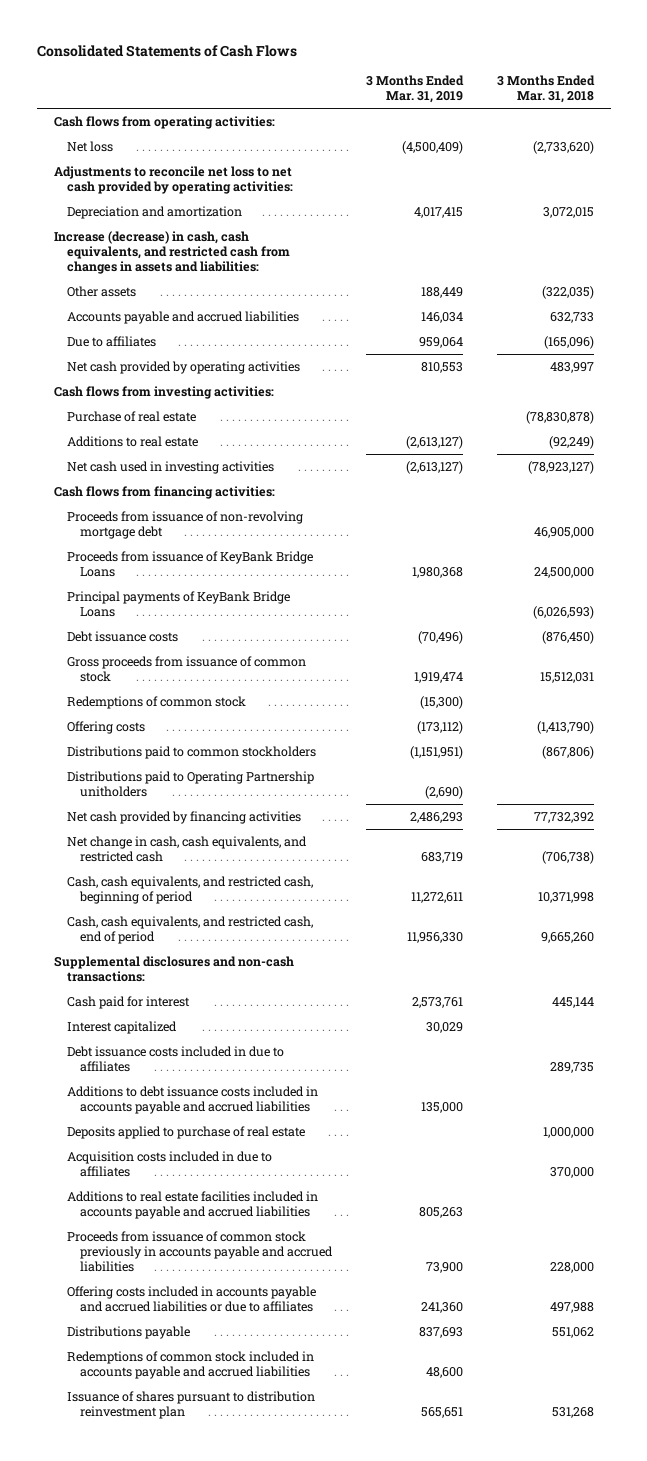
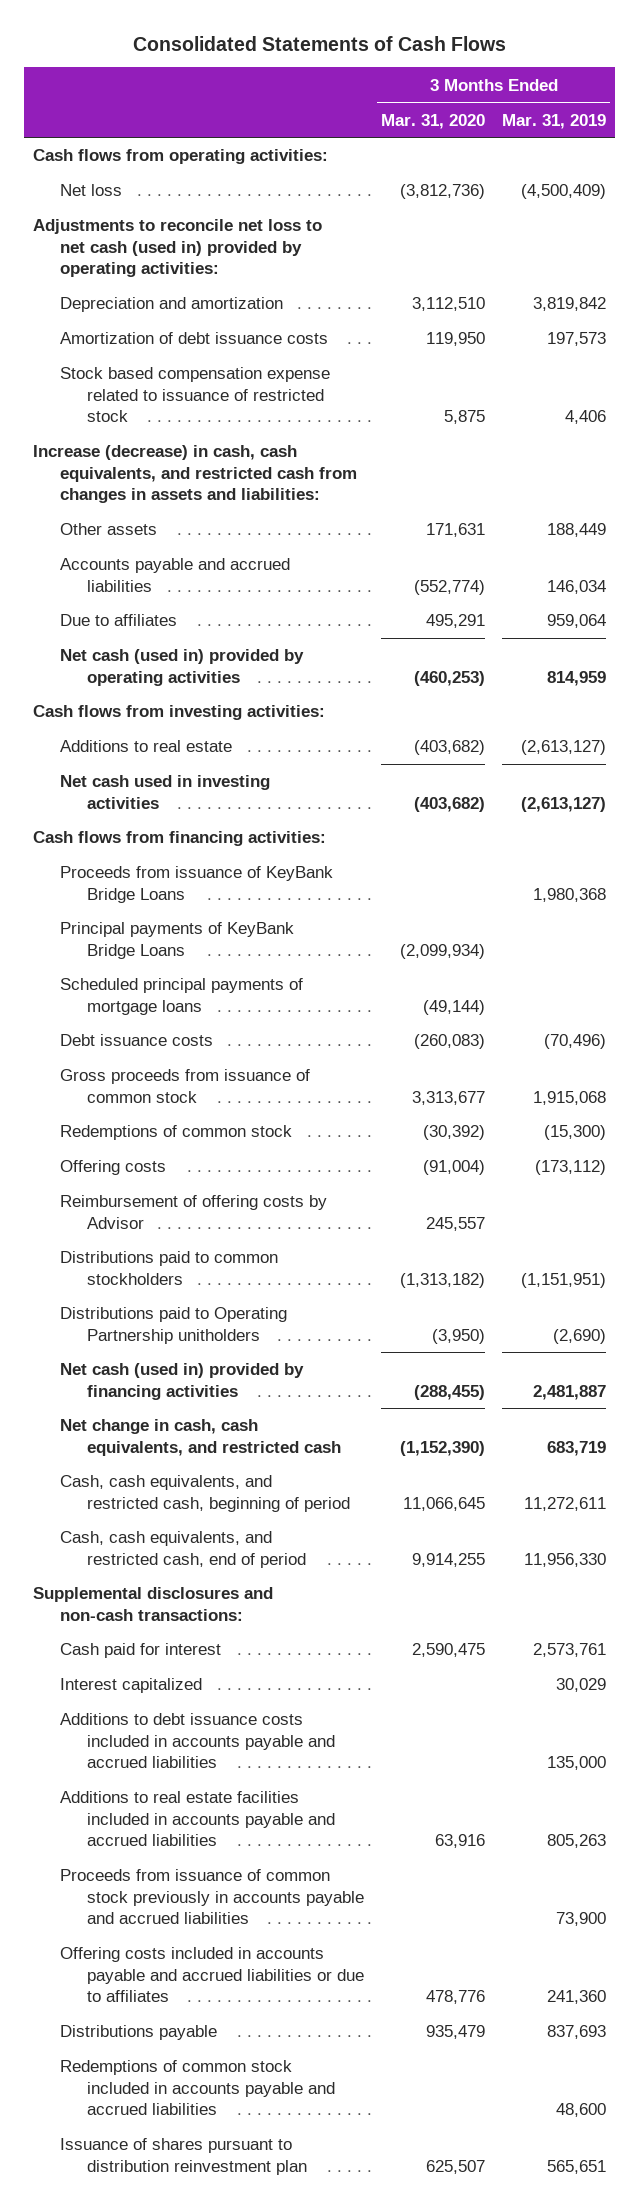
[496,75,595,104] 3 Months Ended Mar. 31, 2018 -> none
none -> [381,113,486,129] Mar. 31, 2020
[53,165,293,195] Adjustments to reconcile net loss to net cash provided by operating activities: -> [32,219,322,278] Adjustments to reconcile net loss to net cash (used in) provided by operating activities:
[413,206,463,218] 4,017,415 -> [533,297,607,312] 3,819,842
none -> [59,332,328,345] Amortization of debt issuance costs
none -> [59,367,330,423] Stock based compensation expense related to issuance of restricted stock
[66,360,300,374] Net cash provided by operating activities -> [59,649,304,686] Net cash (used in) provided by operating activities
[420,361,463,373] 810,553 -> [547,670,607,686] 814,959
[66,410,196,422] Purchase of real estate -> none
[66,510,303,540] Proceeds from issuance of non-revolving mortgage debt -> none
none -> [59,978,303,1015] Scheduled principal payments of mortgage loans
[413,672,463,684] 1,919,474 -> [533,1090,607,1105] 1,915,068
none -> [59,1195,327,1229] Reimbursement of offering costs by Advisor
[66,810,301,824] Net cash provided by financing activities -> [59,1363,304,1400] Net cash (used in) provided by financing activities
[409,811,463,823] 2,486,293 -> [533,1384,607,1400] 2,481,887
[66,1045,284,1073] Debt issuance costs included in due to affiliates -> none
[66,1125,305,1139] Deposits applied to purchase of real estate -> none
[66,1150,272,1178] Acquisition costs included in due to affiliates -> none

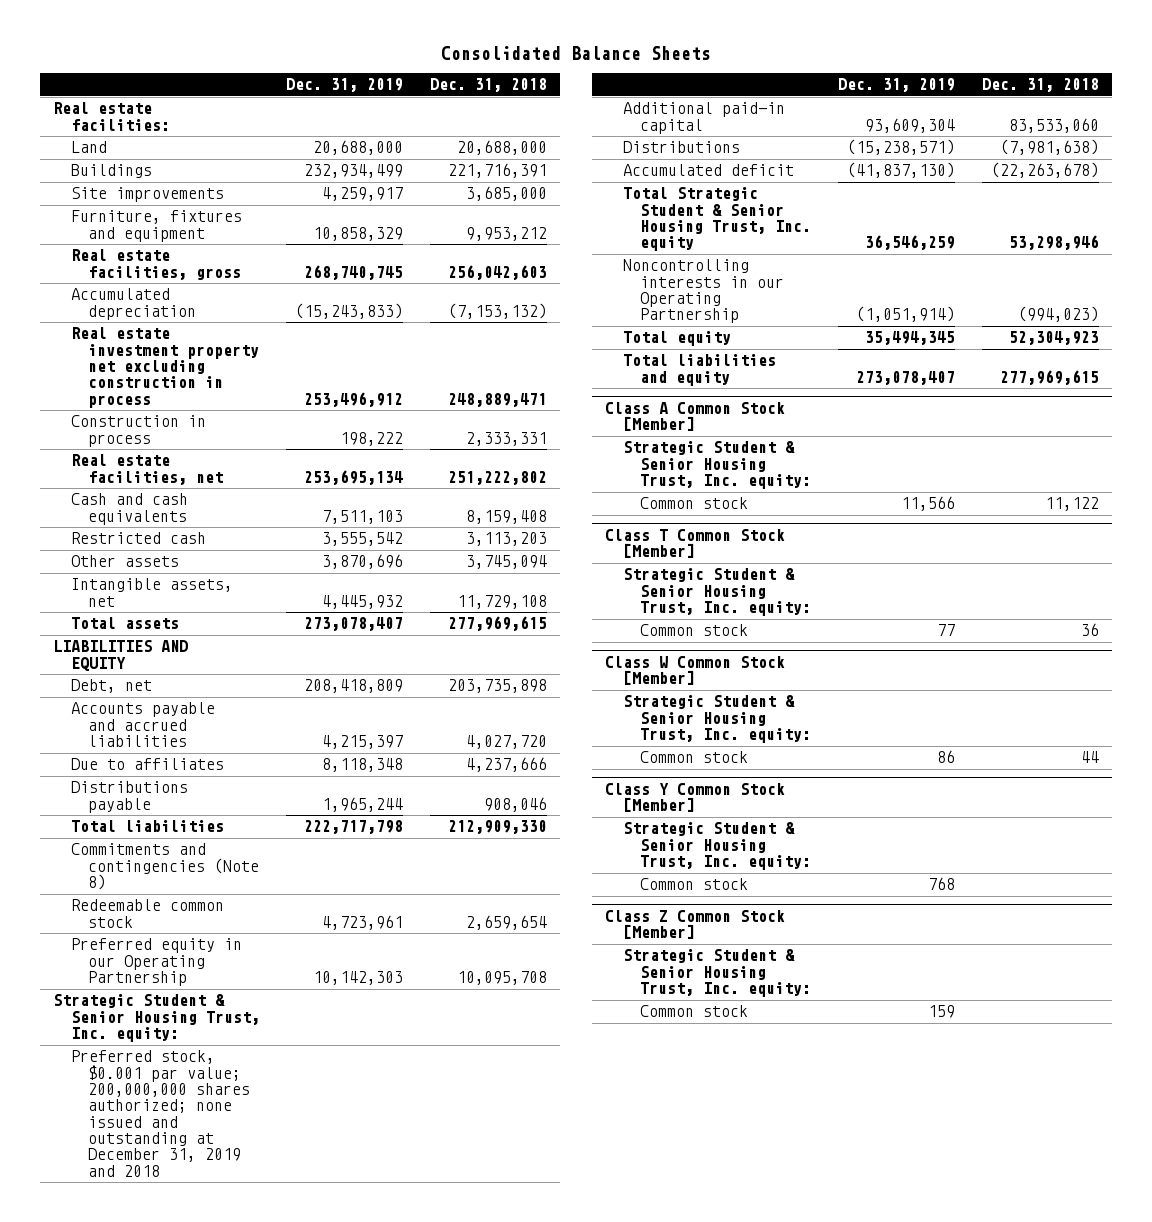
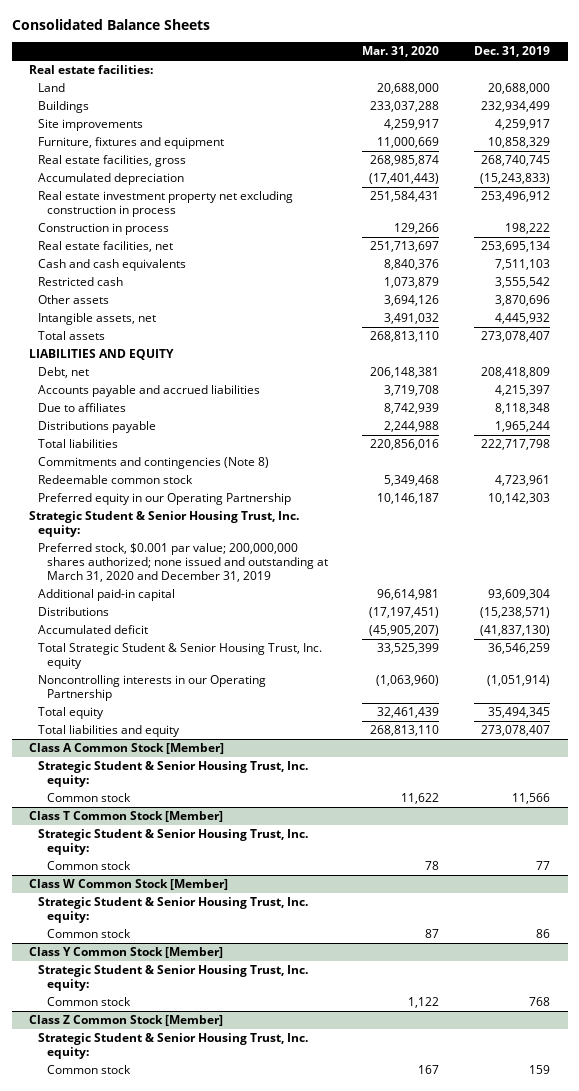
[429,78,547,93] Dec. 31, 2018 -> none
none -> [362,46,440,58] Mar. 31, 2020
[70,1050,250,1177] Preferred stock, $0.001 par value; 200,000,000 shares authorized; none issued and outstanding at December 31, 2019 and 2018 -> [37,543,328,583] Preferred stock, $0.001 par value; 200,000,000 shares authorized; none issued and outstanding at March 31, 2020 and December 31, 2019

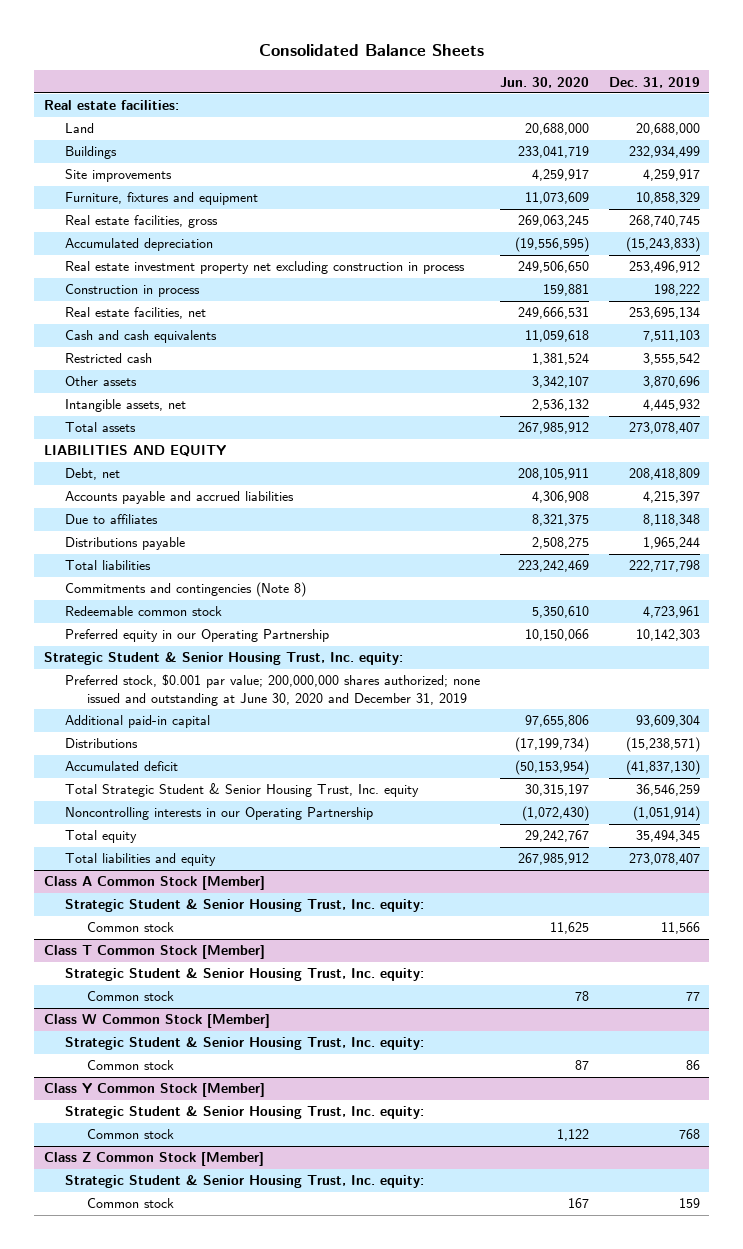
[362,46,440,58] Mar. 31, 2020 -> none
none -> [499,76,589,88] Jun. 30, 2020
[37,543,328,583] Preferred stock, $0.001 par value; 200,000,000 shares authorized; none issued and outstanding at March 31, 2020 and December 31, 2019 -> [65,674,481,707] Preferred stock, $0.001 par value; 200,000,000 shares authorized; none issued and outstanding at June 30, 2020 and December 31, 2019

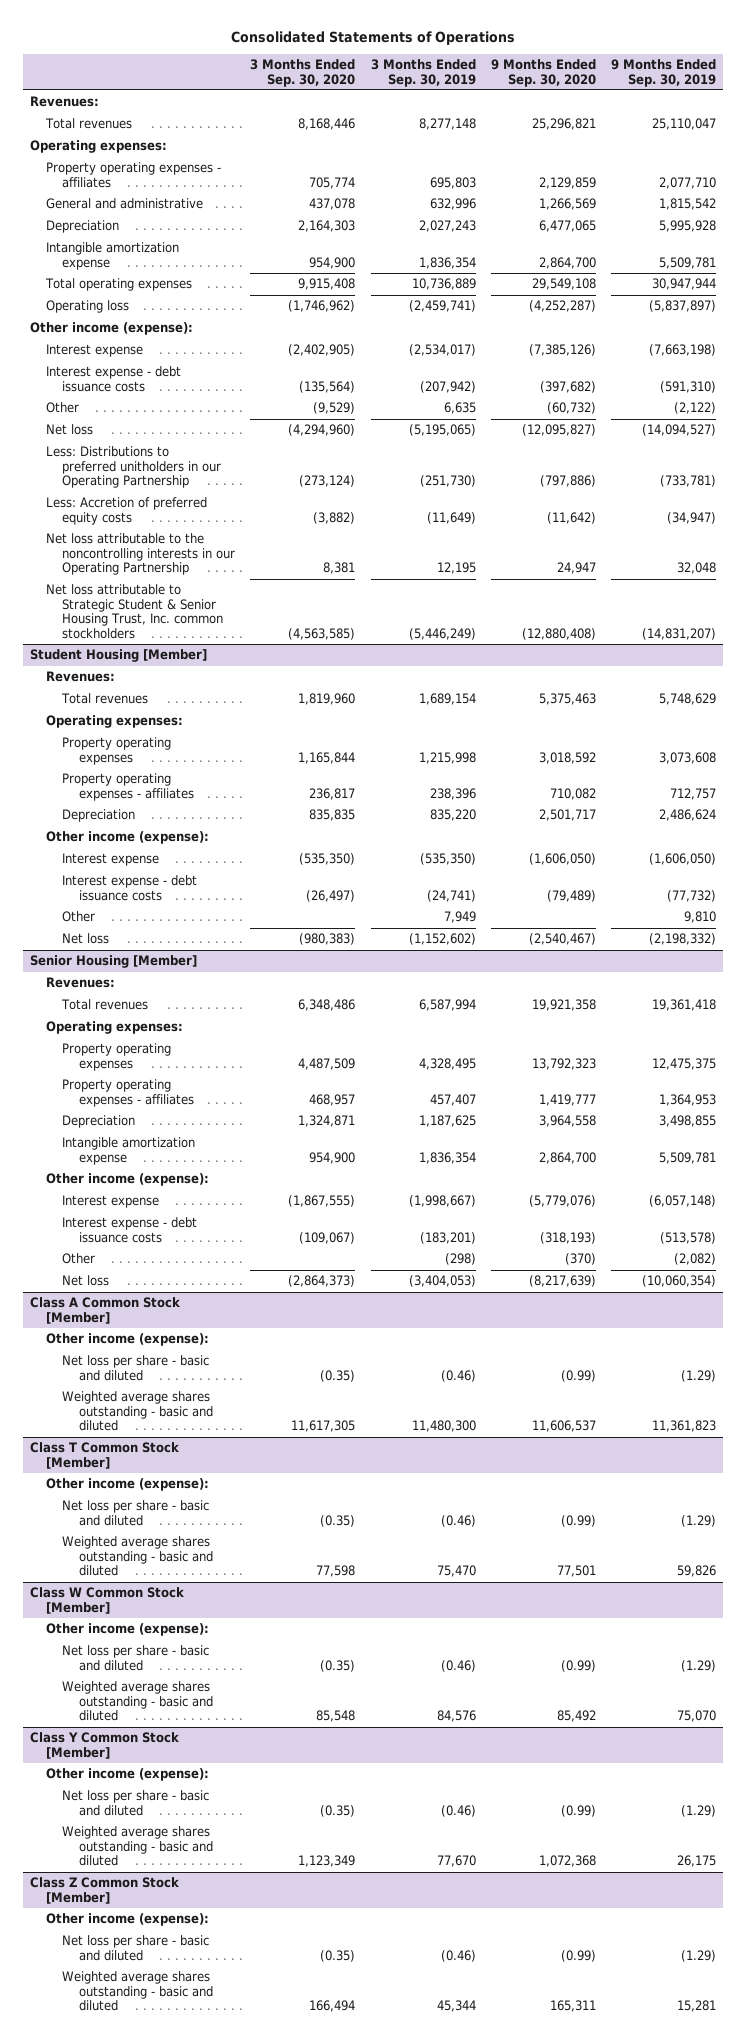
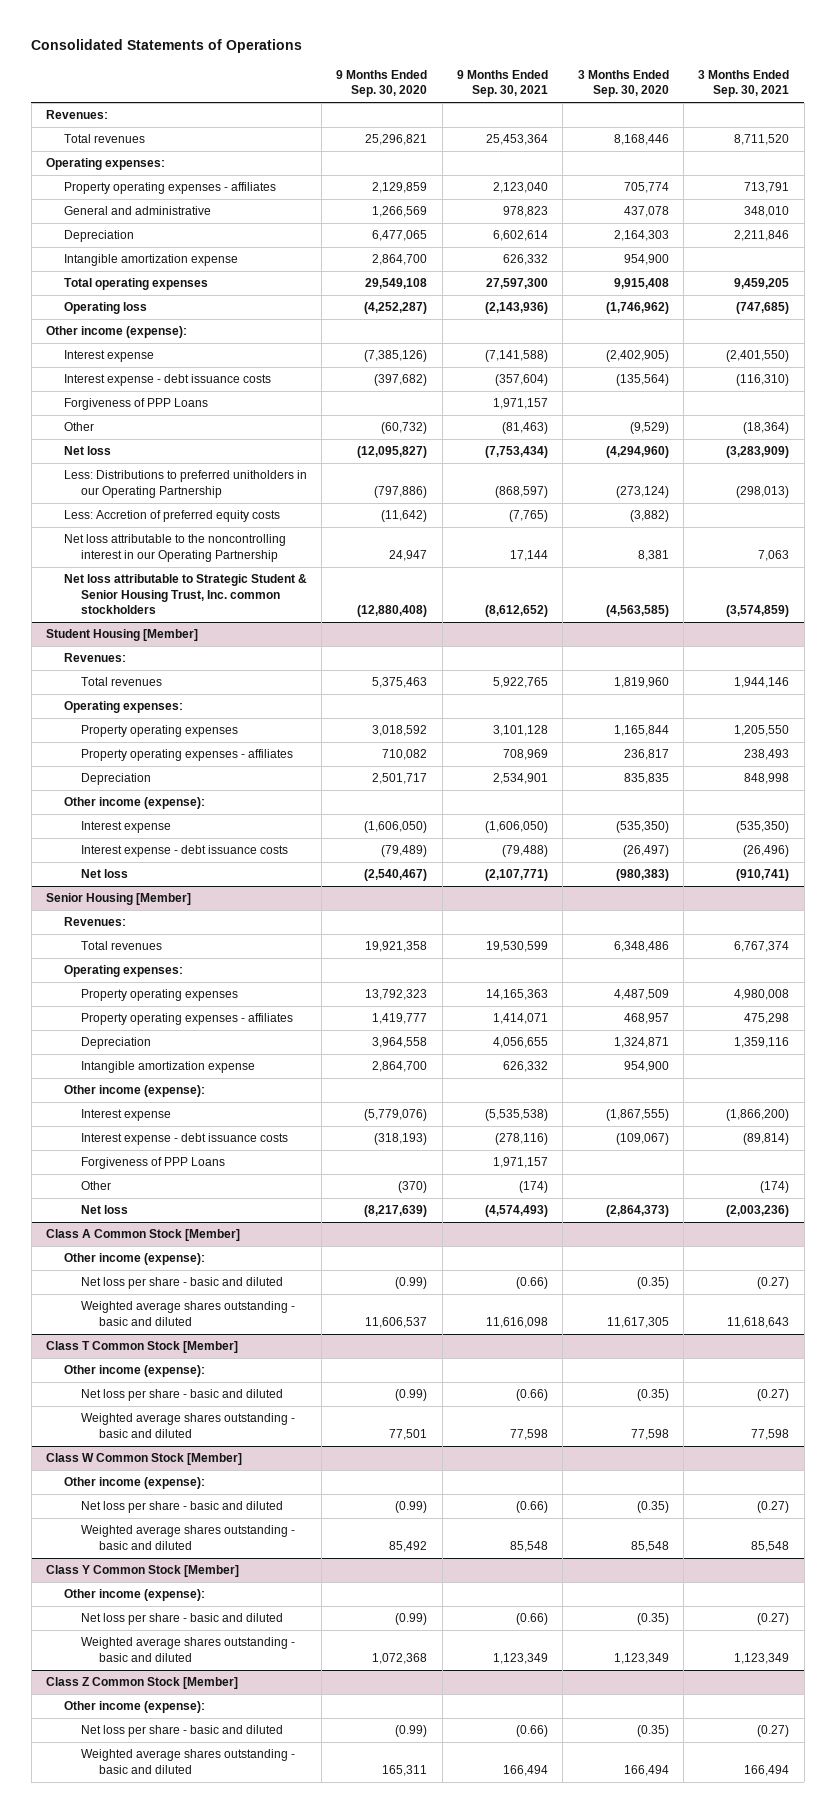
[370,59,476,87] 3 Months Ended Sep. 30, 2019 -> none
[610,59,716,87] 9 Months Ended Sep. 30, 2019 -> none
none -> [457,69,549,98] 9 Months Ended Sep. 30, 2021
none -> [698,69,790,98] 3 Months Ended Sep. 30, 2021
none -> [63,398,208,411] Forgiveness of PPP Loans
[46,533,236,576] Net loss attributable to the noncontrolling interests in our Operating Partnership -> [63,534,286,562] Net loss attributable to the noncontrolling interest in our Operating Partnership
[62,911,96,923] Other -> none
none -> [81,1157,226,1170] Forgiveness of PPP Loans

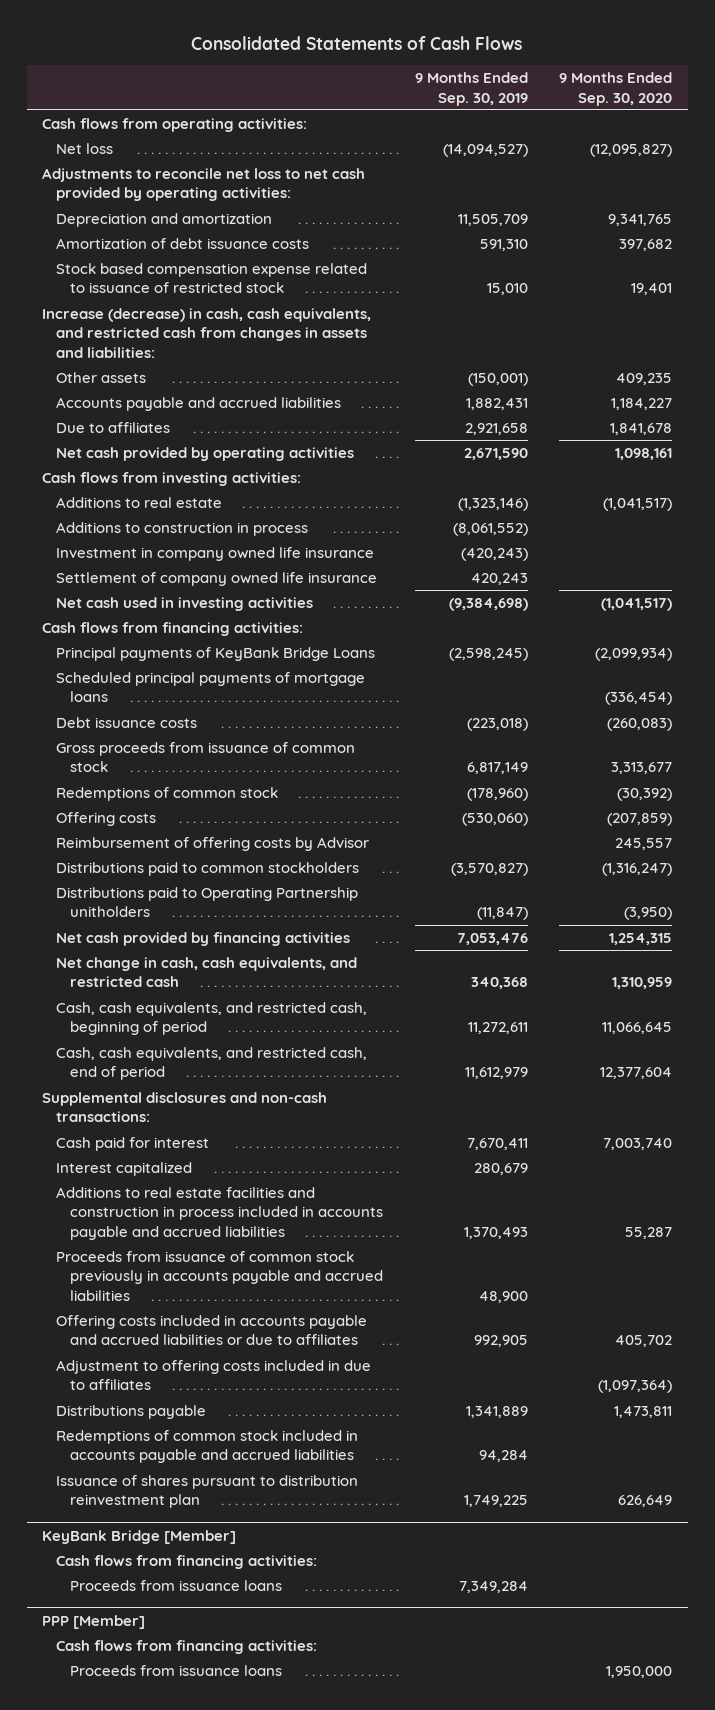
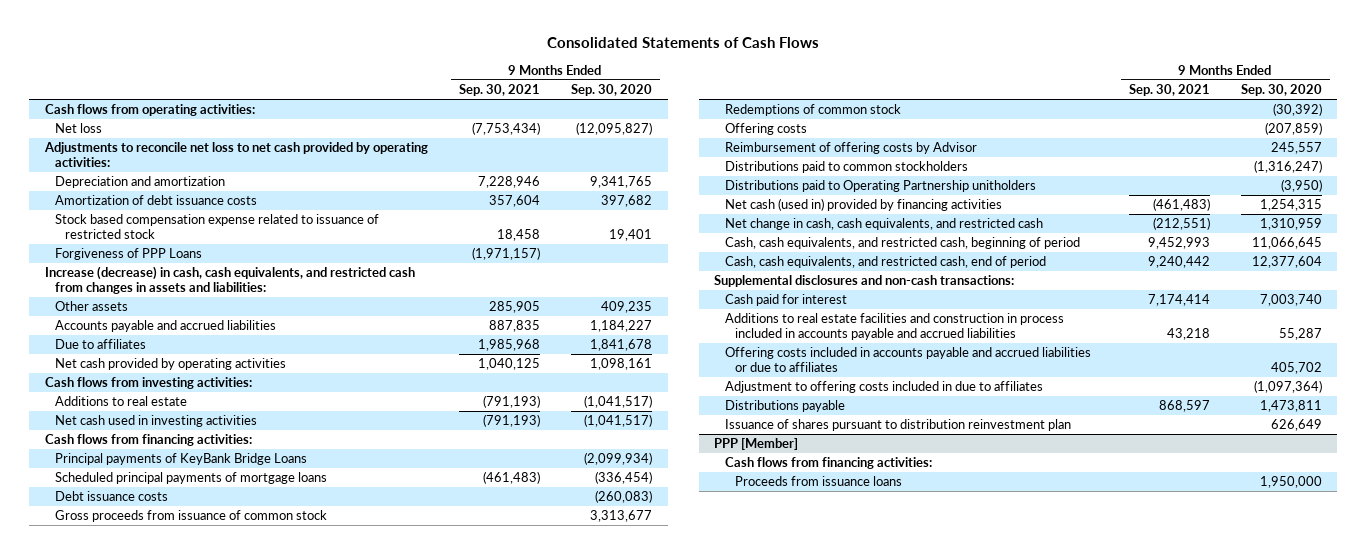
[414,72,528,106] 9 Months Ended Sep. 30, 2019 -> none
none -> [458,83,540,96] Sep. 30, 2021
none -> [54,248,202,261] Forgiveness of PPP Loans
[56,521,309,536] Additions to construction in process -> none
[56,546,375,561] Investment in company owned life insurance -> none
[56,571,378,586] Settlement of company owned life insurance -> none
[56,931,351,946] Net cash provided by financing activities -> [724,198,1002,212] Net cash (used in) provided by financing activities
[56,1161,193,1176] Interest capitalized -> none
[56,1250,384,1302] Proceeds from issuance of common stock previously in accounts payable and accrued liabilities -> none
[56,1429,359,1464] Redemptions of common stock included in accounts payable and accrued liabilities -> none
[42,1529,237,1544] KeyBank Bridge [Member] -> none
[56,1554,318,1569] Cash flows from financing activities: -> none
[70,1579,283,1591] Proceeds from issuance loans -> none

